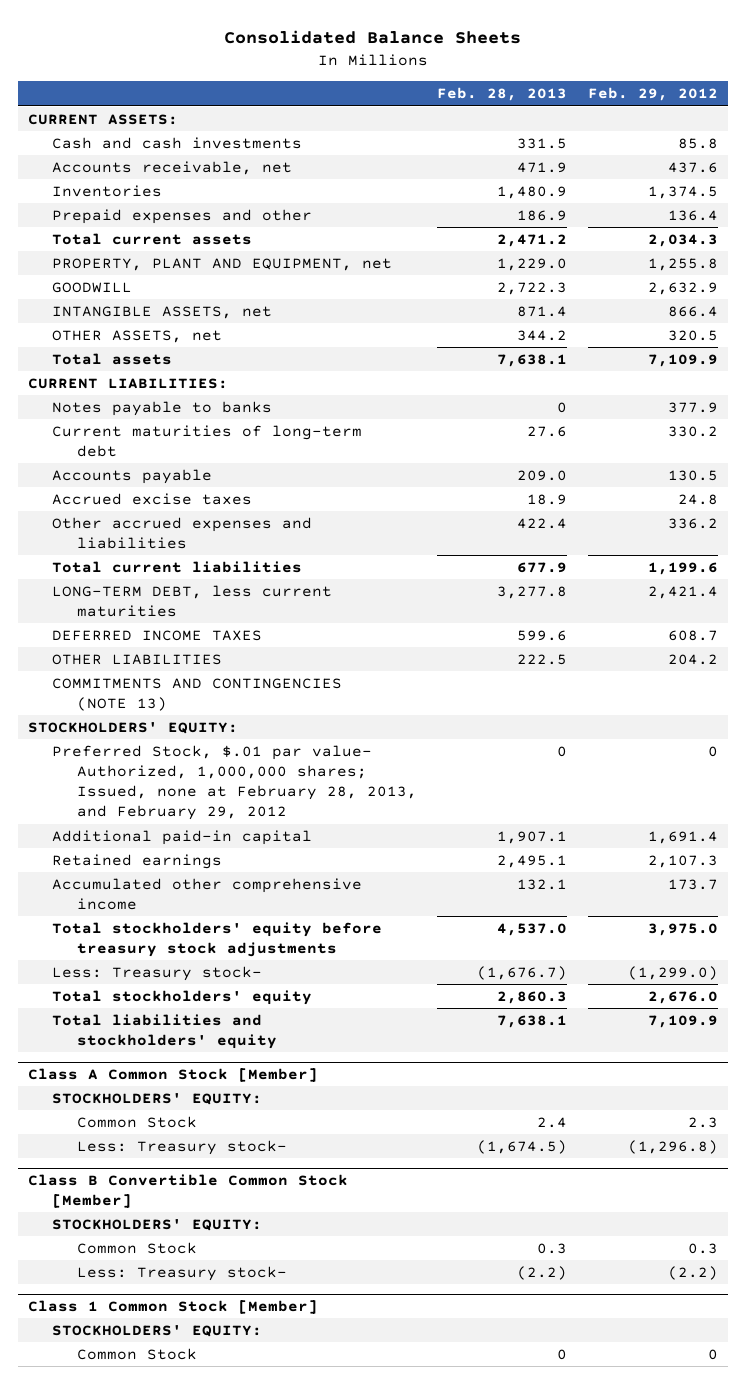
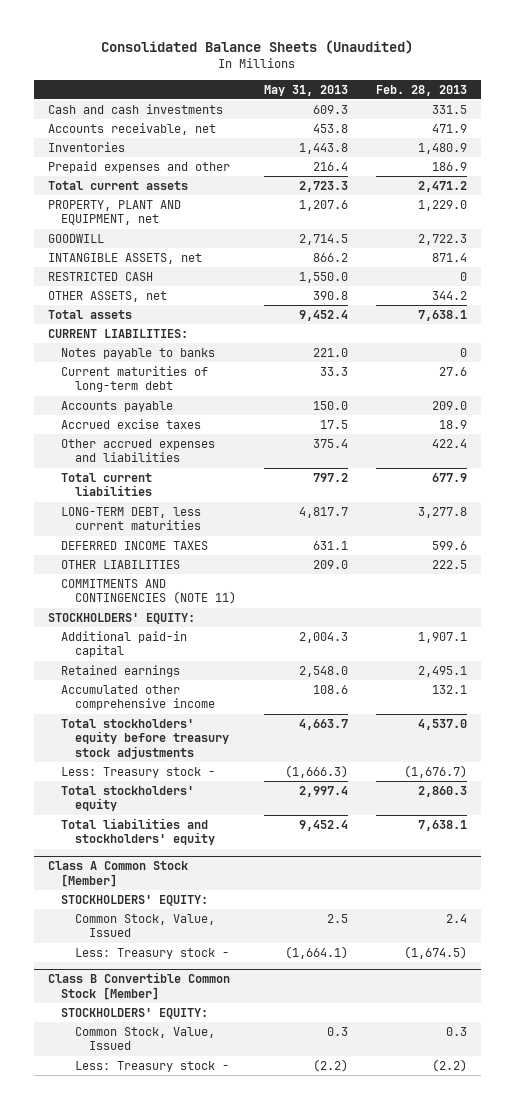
[224,30,522,45] Consolidated Balance Sheets -> [101,40,414,55] Consolidated Balance Sheets (Unaudited)
[588,87,719,102] Feb. 29, 2012 -> none
none -> [264,84,349,96] May 31, 2013
[28,113,179,125] CURRENT ASSETS: -> none
none -> [47,271,153,281] RESTRICTED CASH
[52,677,343,712] COMMITMENTS AND CONTINGENCIES (NOTE 13) -> [61,578,237,605] COMMITMENTS AND CONTINGENCIES (NOTE 11)
[52,744,417,821] Preferred Stock, $.01 par value- Authorized, 1,000,000 shares; Issued, none at February 28, 2013, and February 29, 2012 -> none
[52,965,263,981] Less: Treasury stock- -> [61,766,216,778] Less: Treasury stock -
[76,1115,197,1128] Common Stock -> [75,913,216,938] Common Stock, Value, Issued
[76,1139,287,1155] Less: Treasury stock- -> [75,947,230,959] Less: Treasury stock -
[28,1299,319,1314] Class 1 Common Stock [Member] -> none
[52,1324,263,1337] STOCKHOLDERS' EQUITY: -> none
[76,1347,197,1360] Common Stock -> none
[76,1241,197,1254] Common Stock -> [75,1026,216,1051] Common Stock, Value, Issued
[76,1265,287,1281] Less: Treasury stock- -> [75,1060,230,1072] Less: Treasury stock -

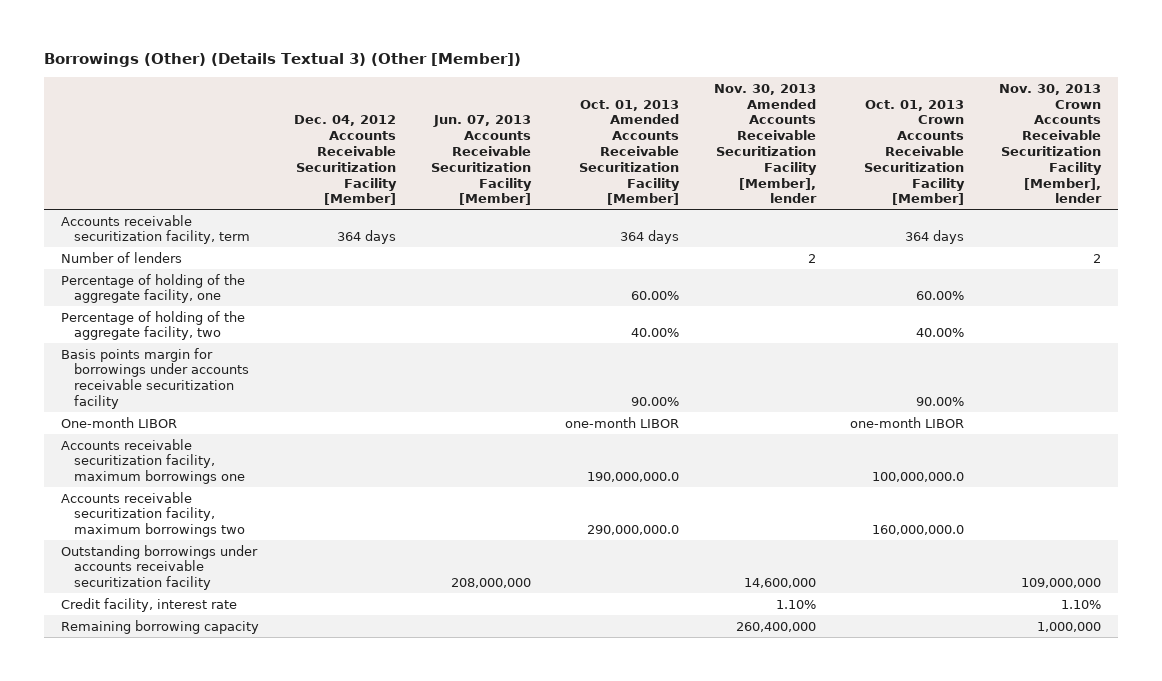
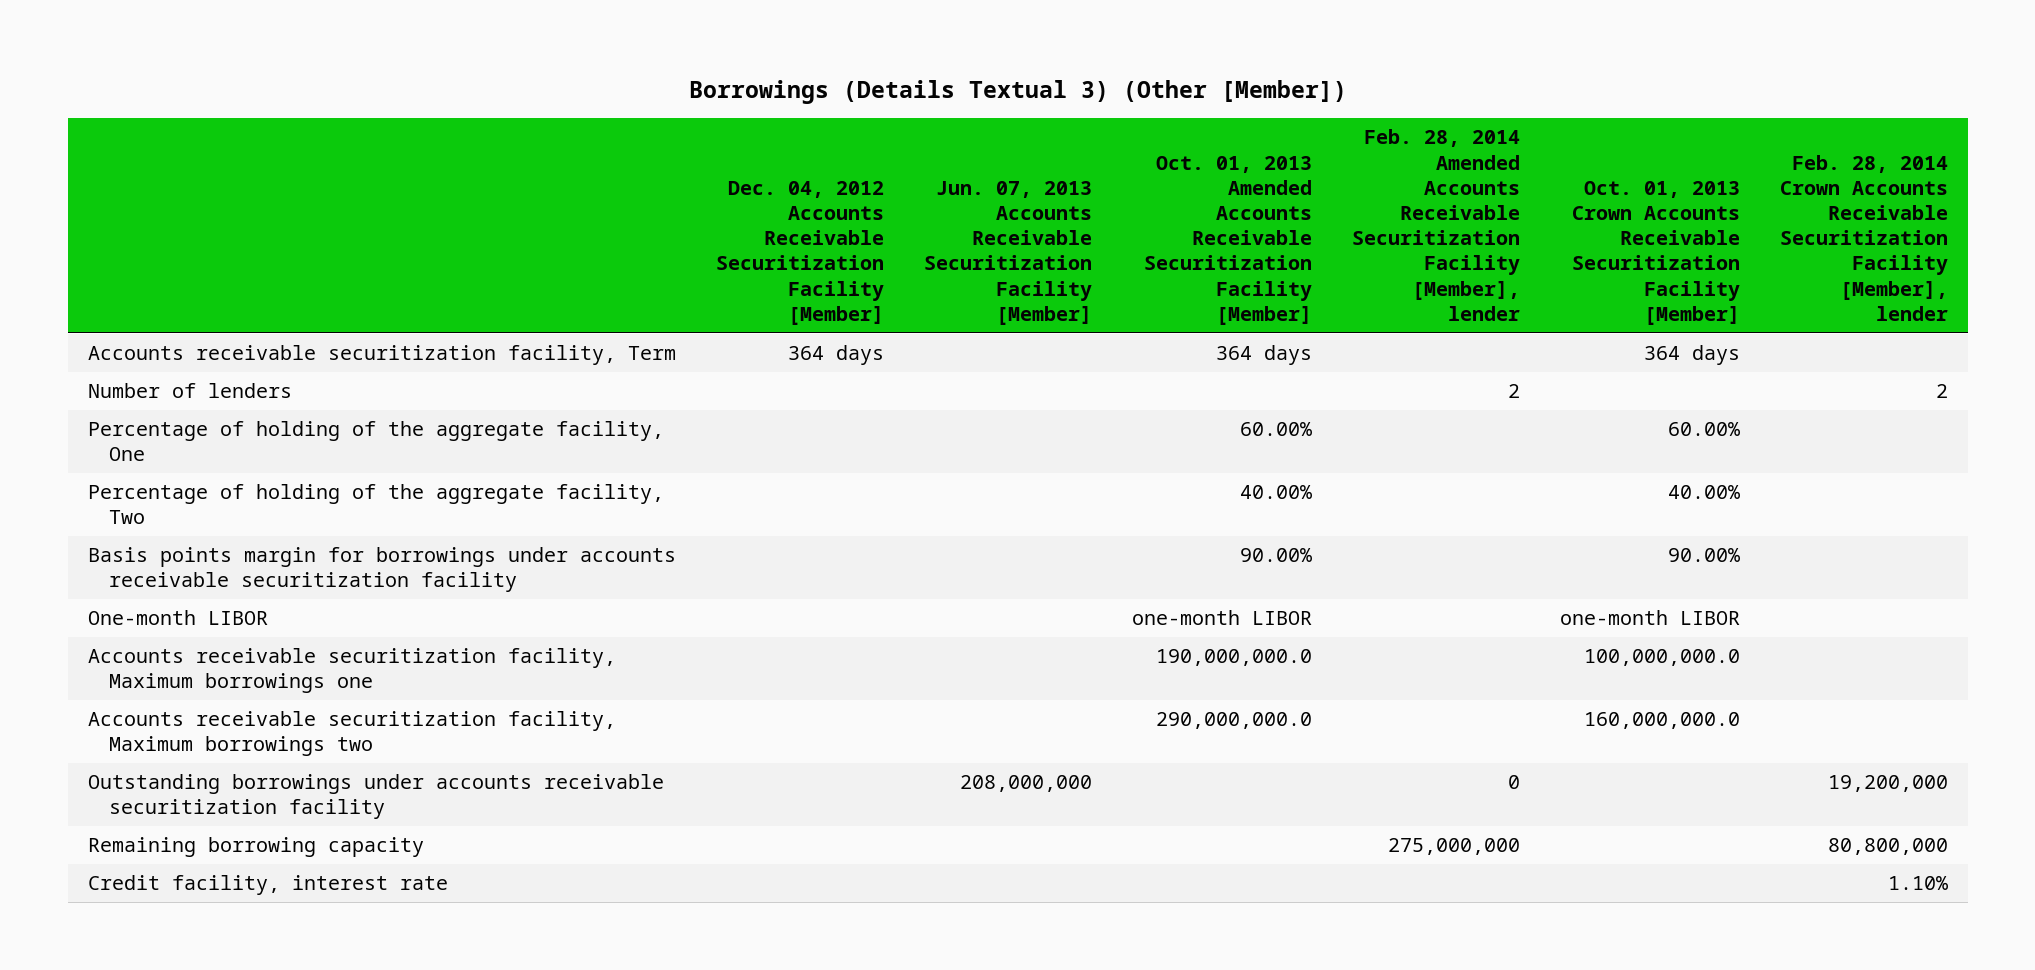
[44,53,522,68] Borrowings (Other) (Details Textual 3) (Other [Member]) -> [688,80,1347,105] Borrowings (Details Textual 3) (Other [Member])
[713,83,817,204] Nov. 30, 2013 Amended Accounts Receivable Securitization Facility [Member], lender -> none
[998,83,1102,204] Nov. 30, 2013 Crown Accounts Receivable Securitization Facility [Member], lender -> none
none -> [1351,129,1520,321] Feb. 28, 2014 Amended Accounts Receivable Securitization Facility [Member], lender
none -> [1779,154,1948,321] Feb. 28, 2014 Crown Accounts Receivable Securitization Facility [Member], lender
[61,214,251,245] Accounts receivable securitization facility, term -> [87,345,676,366] Accounts receivable securitization facility, Term
[61,273,246,304] Percentage of holding of the aggregate facility, one -> [87,421,664,462] Percentage of holding of the aggregate facility, One
[61,310,246,341] Percentage of holding of the aggregate facility, two -> [87,484,664,525] Percentage of holding of the aggregate facility, Two
[61,438,246,485] Accounts receivable securitization facility, maximum borrowings one -> [87,648,616,694] Accounts receivable securitization facility, Maximum borrowings one
[61,491,246,538] Accounts receivable securitization facility, maximum borrowings two -> [87,711,616,757] Accounts receivable securitization facility, Maximum borrowings two
[61,597,238,612] Credit facility, interest rate -> [87,875,448,896] Credit facility, interest rate

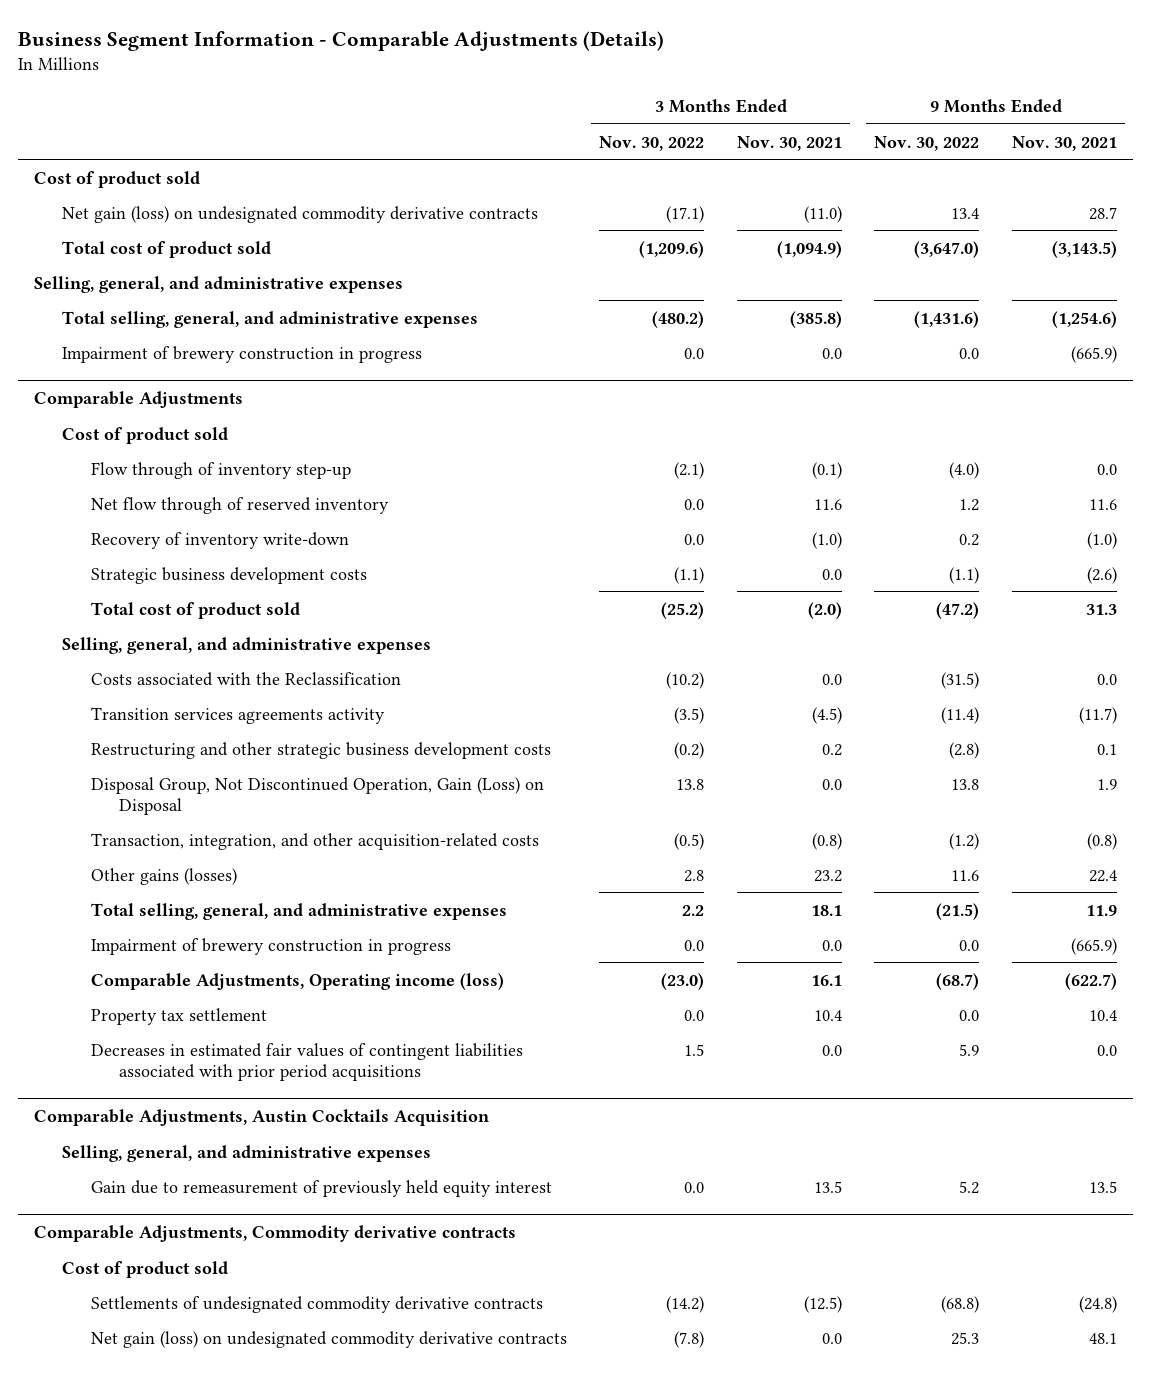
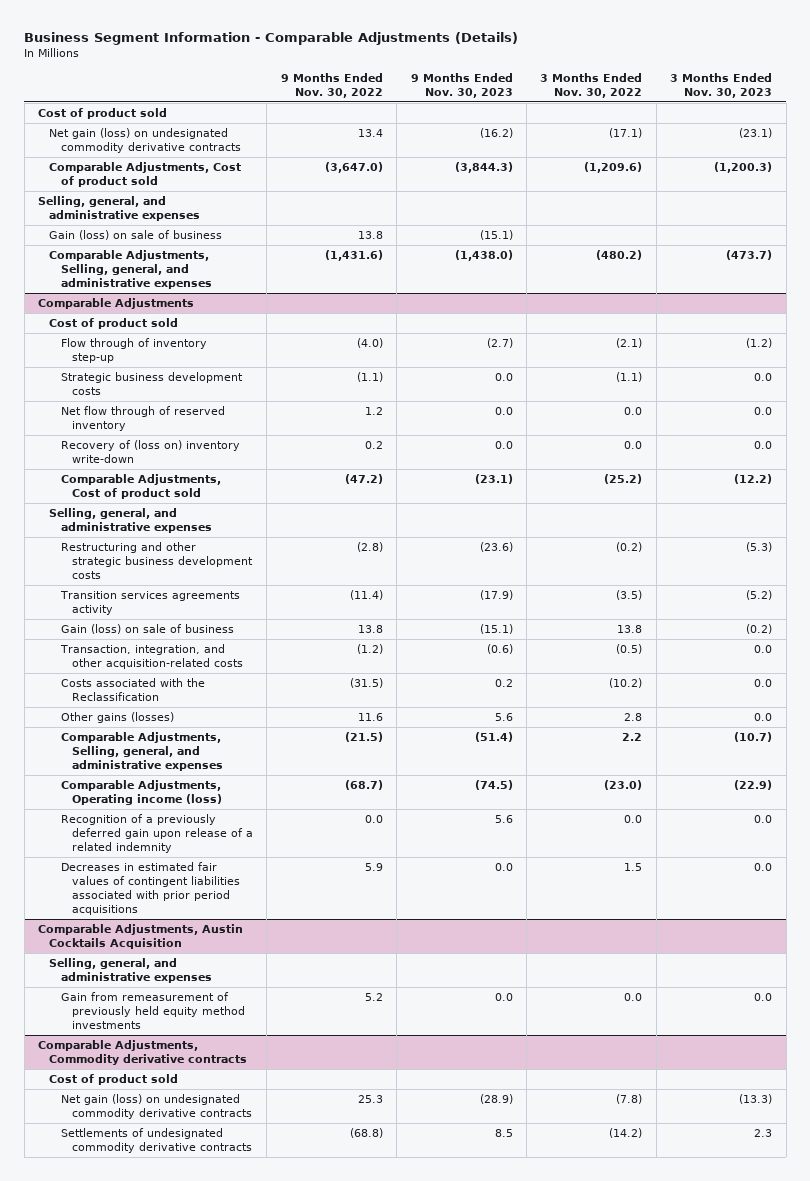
[736,135,842,151] Nov. 30, 2021 -> none
[1012,135,1118,151] Nov. 30, 2021 -> none
none -> [410,72,513,98] 9 Months Ended Nov. 30, 2023
none -> [670,72,773,98] 3 Months Ended Nov. 30, 2023
[62,240,272,258] Total cost of product sold -> [49,162,242,188] Comparable Adjustments, Cost of product sold
[62,345,423,363] Impairment of brewery construction in progress -> none
none -> [49,230,223,241] Gain (loss) on sale of business
[62,310,479,328] Total selling, general, and administrative expenses -> [49,250,212,290] Comparable Adjustments, Selling, general, and administrative expenses
[90,531,349,549] Recovery of inventory write-down -> none
[90,496,389,514] Net flow through of reserved inventory -> [60,406,225,432] Net flow through of reserved inventory
none -> [60,440,240,464] Recovery of (loss on) inventory write-down
[90,601,300,619] Total cost of product sold -> [60,474,221,500] Comparable Adjustments, Cost of product sold
[90,706,385,724] Transition services agreements activity -> [59,591,240,616] Transition services agreements activity
[90,776,544,815] Disposal Group, Not Discontinued Operation, Gain (Loss) on Disposal -> [60,624,234,635] Gain (loss) on sale of business
[90,671,401,686] Costs associated with the Reclassification -> [60,678,205,702] Costs associated with the Reclassification
[90,937,451,955] Impairment of brewery construction in progress -> none
[90,902,507,920] Total selling, general, and administrative expenses -> [60,732,224,772] Comparable Adjustments, Selling, general, and administrative expenses
[90,1007,267,1025] Property tax settlement -> none
none -> [60,814,254,854] Recognition of a previously deferred gain upon release of a related indemnity
[90,1179,552,1197] Gain due to remeasurement of previously held equity interest -> [60,992,246,1030] Gain from remeasurement of previously held equity method investments
[90,1295,543,1313] Settlements of undesignated commodity derivative contracts -> [60,1128,253,1154] Settlements of undesignated commodity derivative contracts

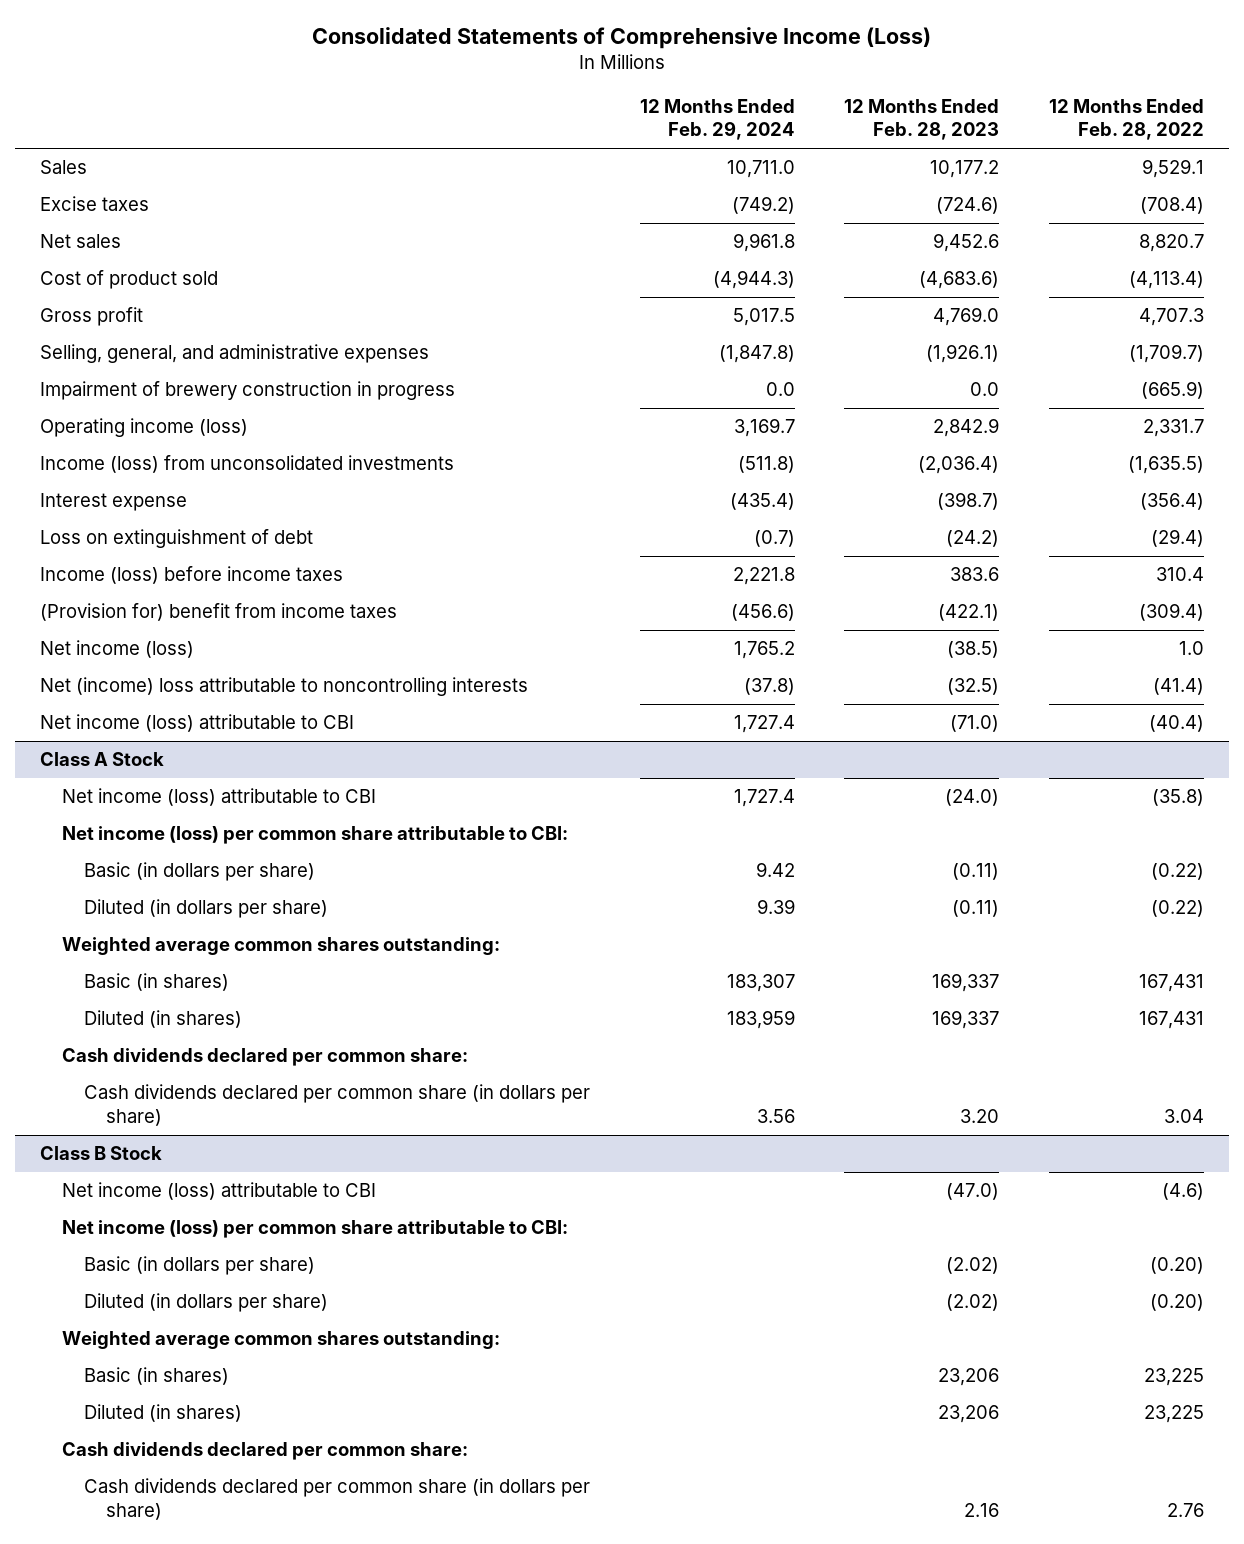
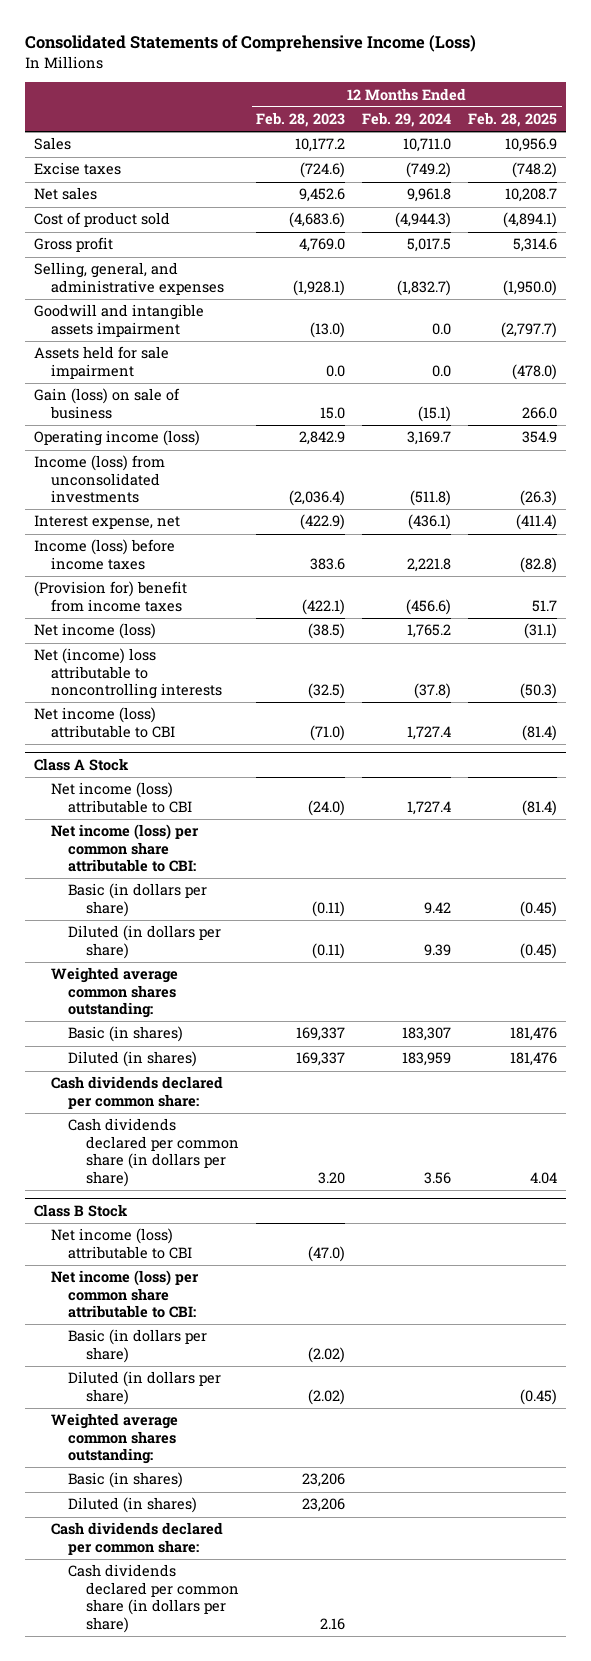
[1049,98,1205,141] 12 Months Ended Feb. 28, 2022 -> none
none -> [468,112,558,128] Feb. 28, 2025
[39,381,455,401] Impairment of brewery construction in progress -> none
[718,345,795,364] (1,847.8) -> [397,279,452,296] (1,832.7)
[926,344,1000,364] (1,926.1) -> [292,279,345,296] (1,928.1)
none -> [34,304,205,337] Goodwill and intangible assets impairment
none -> [34,346,170,379] Assets held for sale impairment
none -> [34,388,181,419] Gain (loss) on sale of business
[39,529,313,549] Loss on extinguishment of debt -> none
[39,493,187,512] Interest expense -> [34,515,181,530] Interest expense, net
[729,493,795,511] (435.4) -> [408,514,452,531] (436.1)
[937,492,1000,511] (398.7) -> [299,514,345,531] (422.9)

